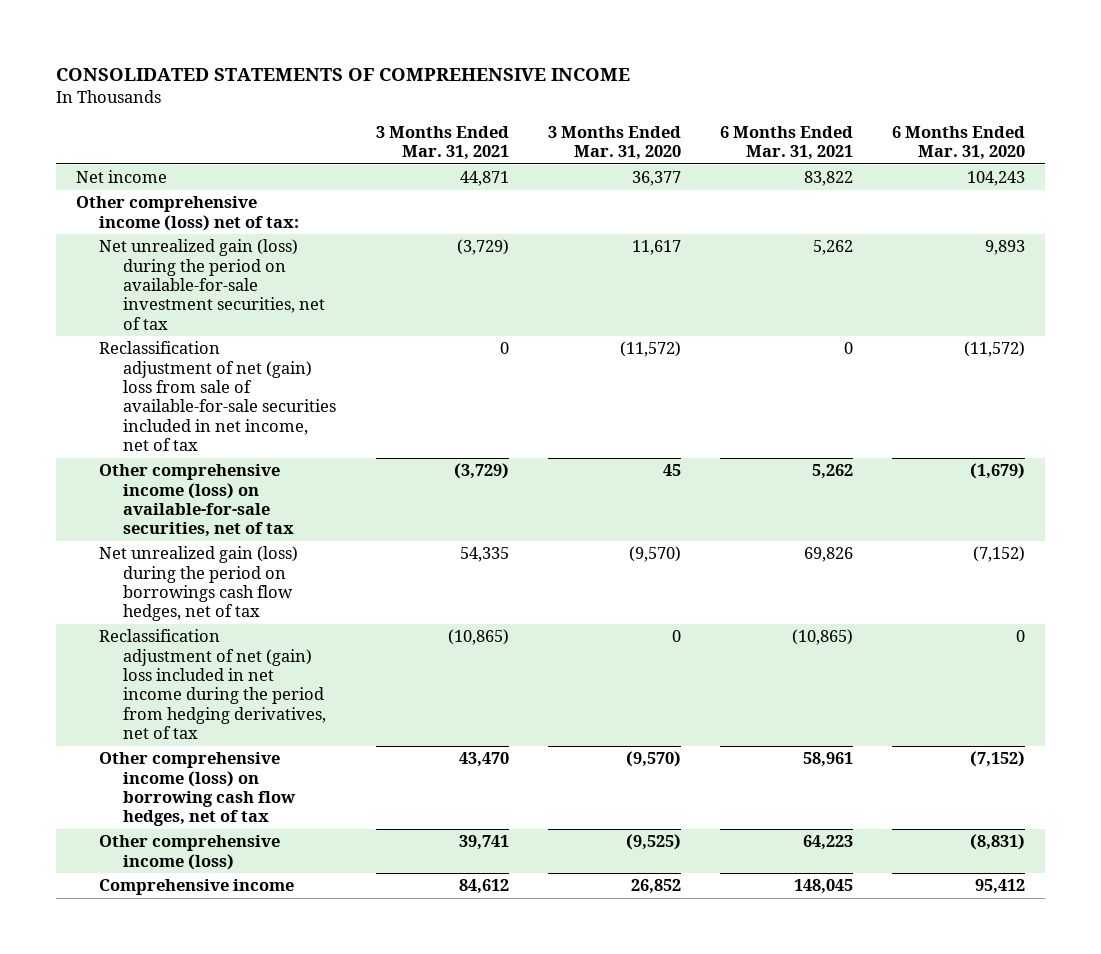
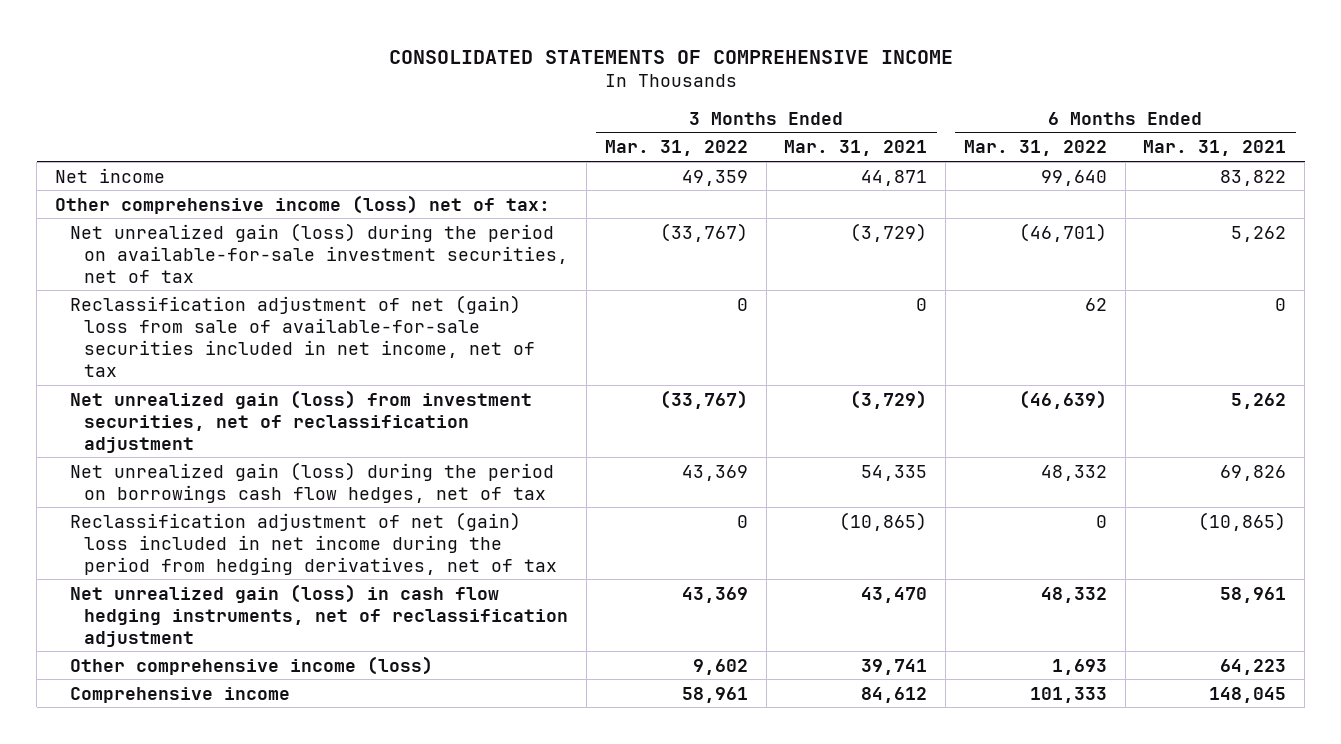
[547,125,681,161] 3 Months Ended Mar. 31, 2020 -> none
[892,125,1026,161] 6 Months Ended Mar. 31, 2020 -> none
none -> [604,140,748,157] Mar. 31, 2022
none -> [963,140,1107,157] Mar. 31, 2022
[99,464,295,538] Other comprehensive income (loss) on available-for-sale securities, net of tax -> [69,389,532,453] Net unrealized gain (loss) from investment securities, net of reclassification adjustment
[99,752,297,827] Other comprehensive income (loss) on borrowing cash flow hedges, net of tax -> [69,583,569,647] Net unrealized gain (loss) in cash flow hedging instruments, net of reclassification adjustment

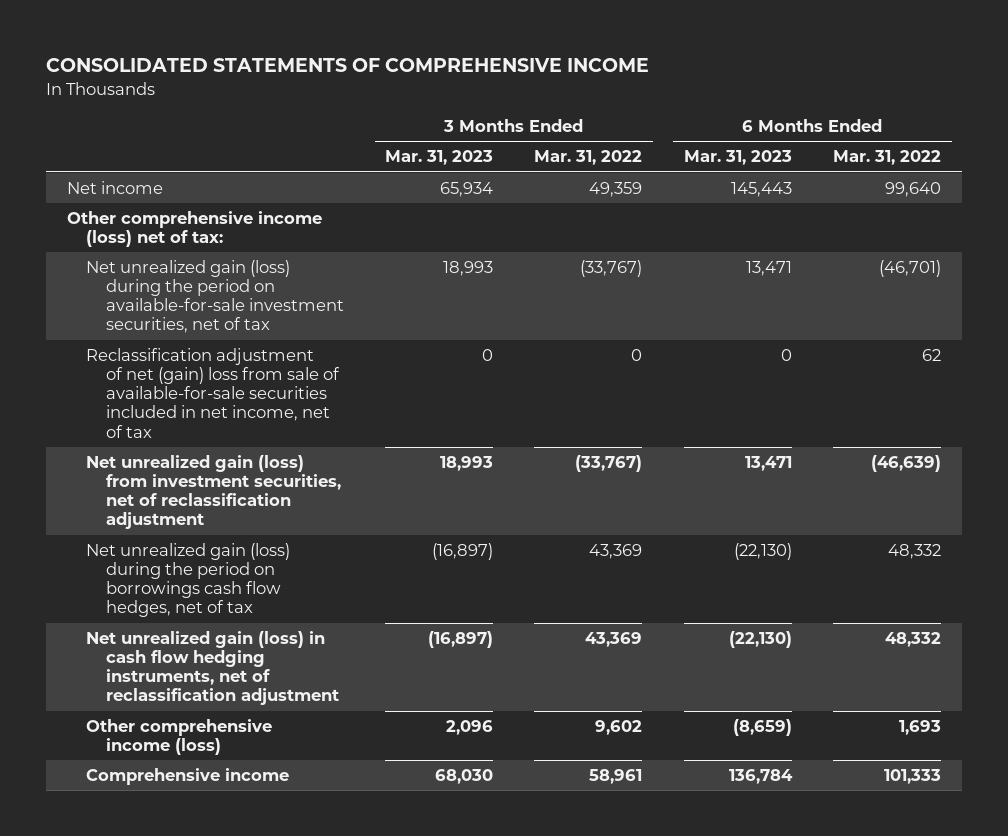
[784,140,928,157] Mar. 31, 2021 -> none
[1143,140,1287,157] Mar. 31, 2021 -> none
none -> [384,150,493,166] Mar. 31, 2023
none -> [683,150,792,166] Mar. 31, 2023
[69,511,558,575] Reclassification adjustment of net (gain) loss included in net income during the period from hedging derivatives, net of tax -> none

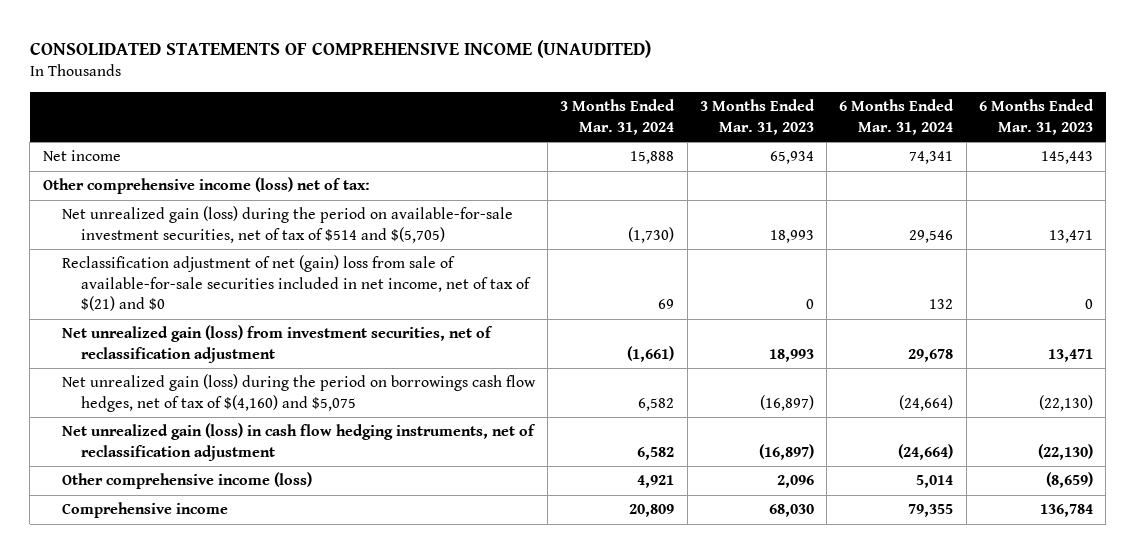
[46,58,650,73] CONSOLIDATED STATEMENTS OF COMPREHENSIVE INCOME -> [29,39,651,58] CONSOLIDATED STATEMENTS OF COMPREHENSIVE INCOME (UNAUDITED)
[534,150,643,166] Mar. 31, 2022 -> none
[833,150,942,166] Mar. 31, 2022 -> none
none -> [560,99,676,135] 3 Months Ended Mar. 31, 2024
none -> [839,99,955,135] 6 Months Ended Mar. 31, 2024
[86,259,344,334] Net unrealized gain (loss) during the period on available-for-sale investment securities, net of tax -> [61,206,513,243] Net unrealized gain (loss) during the period on available-for-sale investment securities, net of tax of $514 and $(5,705)
[86,347,340,438] Reclassification adjustment of net (gain) loss from sale of available-for-sale securities included in net income, net of tax -> [61,255,531,312] Reclassification adjustment of net (gain) loss from sale of available-for-sale securities included in net income, net of tax of $(21) and $0
[86,542,291,618] Net unrealized gain (loss) during the period on borrowings cash flow hedges, net of tax -> [61,374,536,412] Net unrealized gain (loss) during the period on borrowings cash flow hedges, net of tax of $(4,160) and $5,075

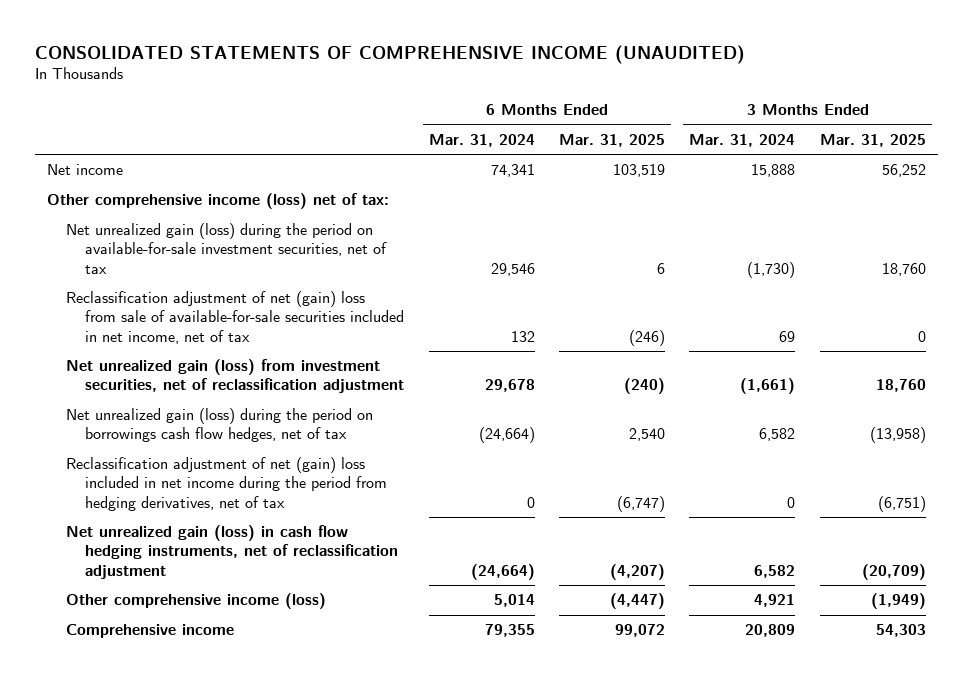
[699,99,815,135] 3 Months Ended Mar. 31, 2023 -> none
[978,99,1094,135] 6 Months Ended Mar. 31, 2023 -> none
none -> [559,133,666,147] Mar. 31, 2025
none -> [819,133,926,147] Mar. 31, 2025
[61,206,513,243] Net unrealized gain (loss) during the period on available-for-sale investment securities, net of tax of $514 and $(5,705) -> [66,223,388,274] Net unrealized gain (loss) during the period on available-for-sale investment securities, net of tax
[61,255,531,312] Reclassification adjustment of net (gain) loss from sale of available-for-sale securities included in net income, net of tax of $(21) and $0 -> [66,291,405,344] Reclassification adjustment of net (gain) loss from sale of available-for-sale securities included in net income, net of tax
[61,374,536,412] Net unrealized gain (loss) during the period on borrowings cash flow hedges, net of tax of $(4,160) and $5,075 -> [66,408,374,443] Net unrealized gain (loss) during the period on borrowings cash flow hedges, net of tax
none -> [66,457,388,511] Reclassification adjustment of net (gain) loss included in net income during the period from hedging derivatives, net of tax

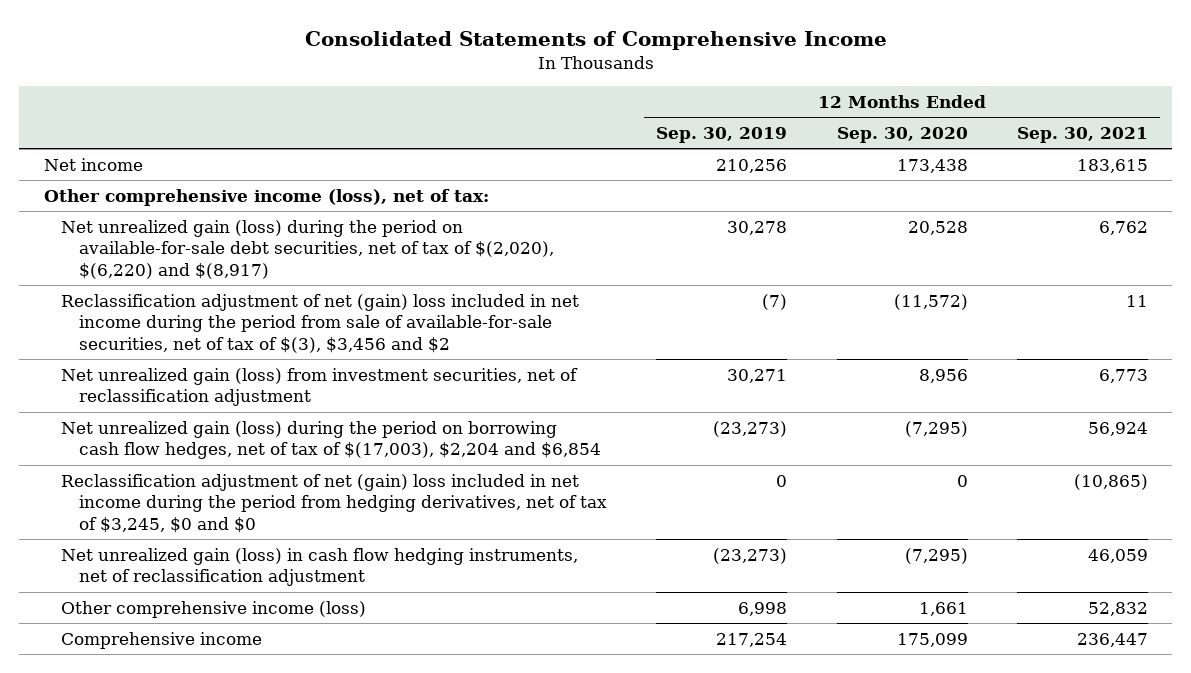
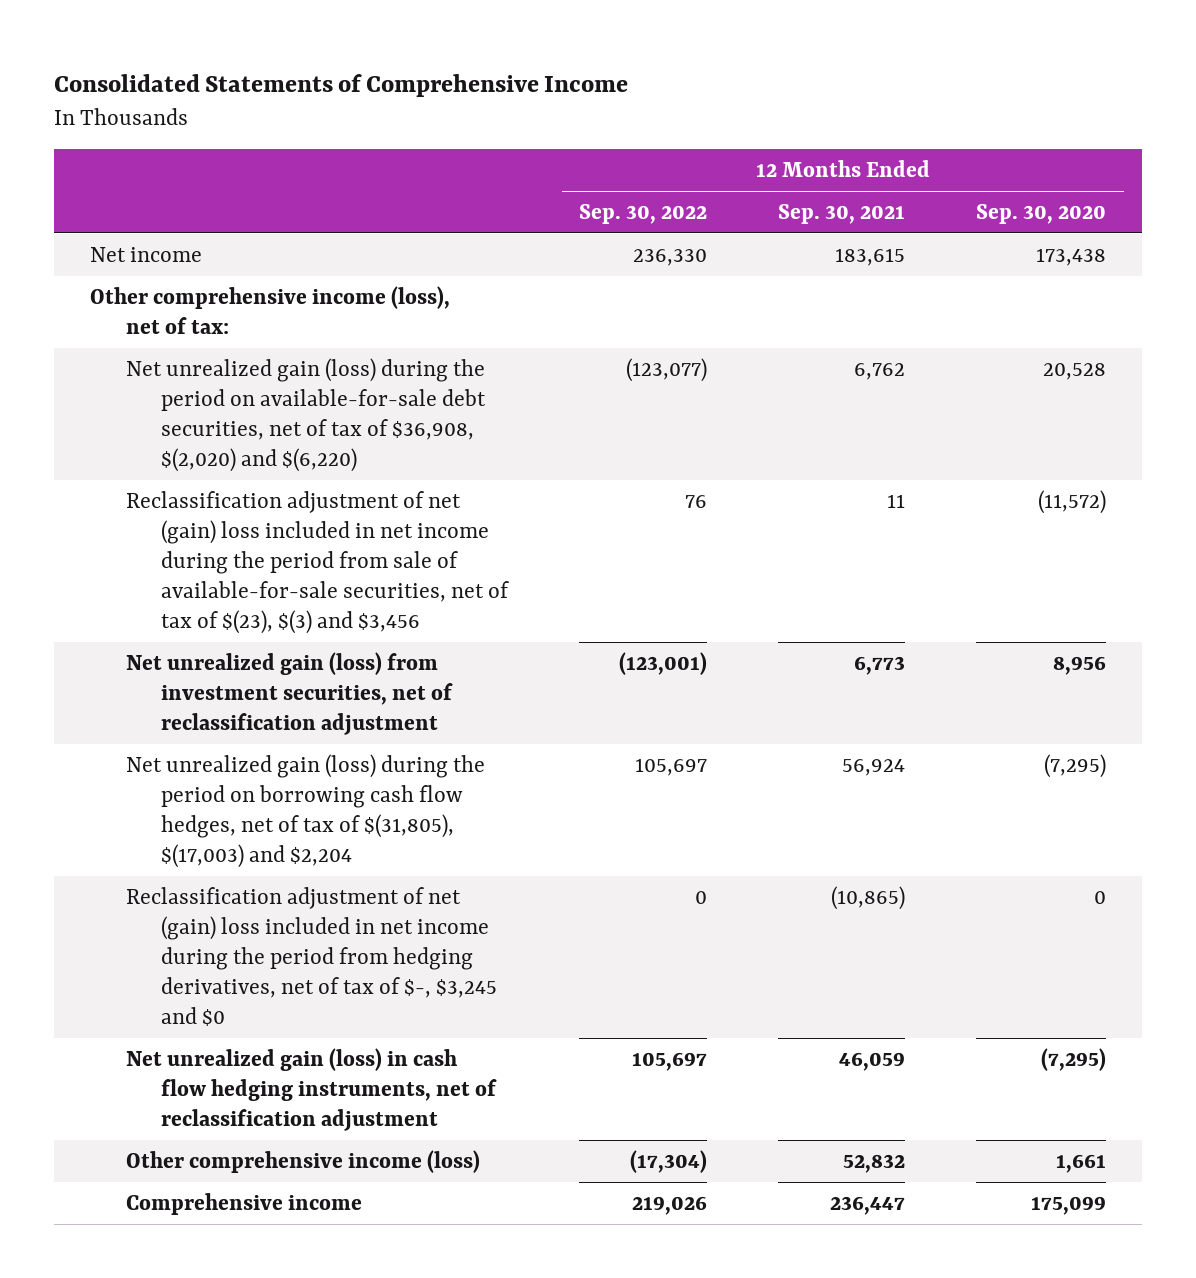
[656,126,788,143] Sep. 30, 2019 -> none
none -> [579,203,708,224] Sep. 30, 2022
[61,219,555,279] Net unrealized gain (loss) during the period on available-for-sale debt securities, net of tax of $(2,020), $(6,220) and $(8,917) -> [125,357,487,472] Net unrealized gain (loss) during the period on available-for-sale debt securities, net of tax of $36,908, $(2,020) and $(6,220)
[61,293,580,353] Reclassification adjustment of net (gain) loss included in net income during the period from sale of available-for-sale securities, net of tax of $(3), $3,456 and $2 -> [125,490,510,634] Reclassification adjustment of net (gain) loss included in net income during the period from sale of available-for-sale securities, net of tax of $(23), $(3) and $3,456
[61,420,602,460] Net unrealized gain (loss) during the period on borrowing cash flow hedges, net of tax of $(17,003), $2,204 and $6,854 -> [125,753,485,868] Net unrealized gain (loss) during the period on borrowing cash flow hedges, net of tax of $(31,805), $(17,003) and $2,204
[61,473,608,533] Reclassification adjustment of net (gain) loss included in net income during the period from hedging derivatives, net of tax of $3,245, $0 and $0 -> [125,886,498,1026] Reclassification adjustment of net (gain) loss included in net income during the period from hedging derivatives, net of tax of $-, $3,245 and $0

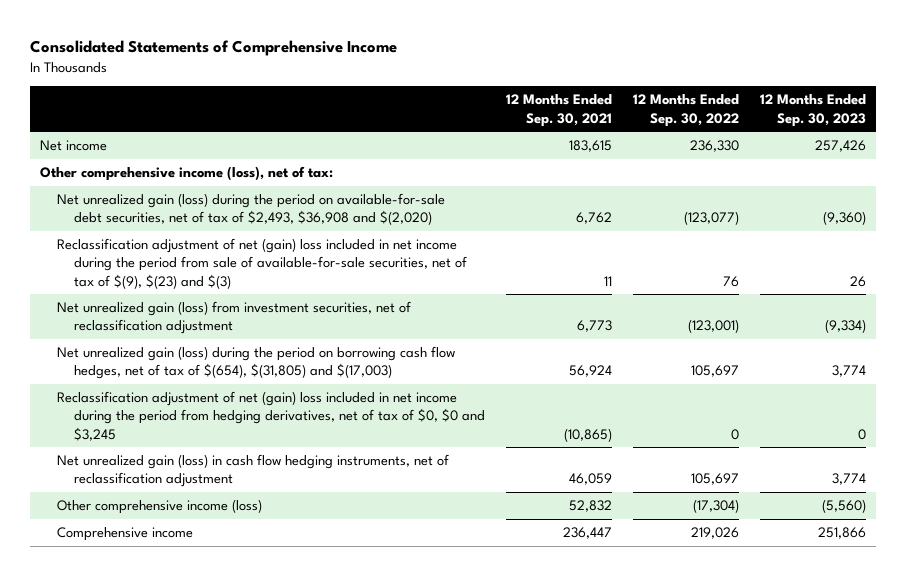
[976,203,1107,224] Sep. 30, 2020 -> none
none -> [759,94,866,127] 12 Months Ended Sep. 30, 2023
[125,357,487,472] Net unrealized gain (loss) during the period on available-for-sale debt securities, net of tax of $36,908, $(2,020) and $(6,220) -> [57,193,446,226] Net unrealized gain (loss) during the period on available-for-sale debt securities, net of tax of $2,493, $36,908 and $(2,020)
[125,490,510,634] Reclassification adjustment of net (gain) loss included in net income during the period from sale of available-for-sale securities, net of tax of $(23), $(3) and $3,456 -> [57,238,467,289] Reclassification adjustment of net (gain) loss included in net income during the period from sale of available-for-sale securities, net of tax of $(9), $(23) and $(3)
[125,753,485,868] Net unrealized gain (loss) during the period on borrowing cash flow hedges, net of tax of $(31,805), $(17,003) and $2,204 -> [57,346,456,380] Net unrealized gain (loss) during the period on borrowing cash flow hedges, net of tax of $(654), $(31,805) and $(17,003)
[125,886,498,1026] Reclassification adjustment of net (gain) loss included in net income during the period from hedging derivatives, net of tax of $-, $3,245 and $0 -> [57,391,485,441] Reclassification adjustment of net (gain) loss included in net income during the period from hedging derivatives, net of tax of $0, $0 and $3,245

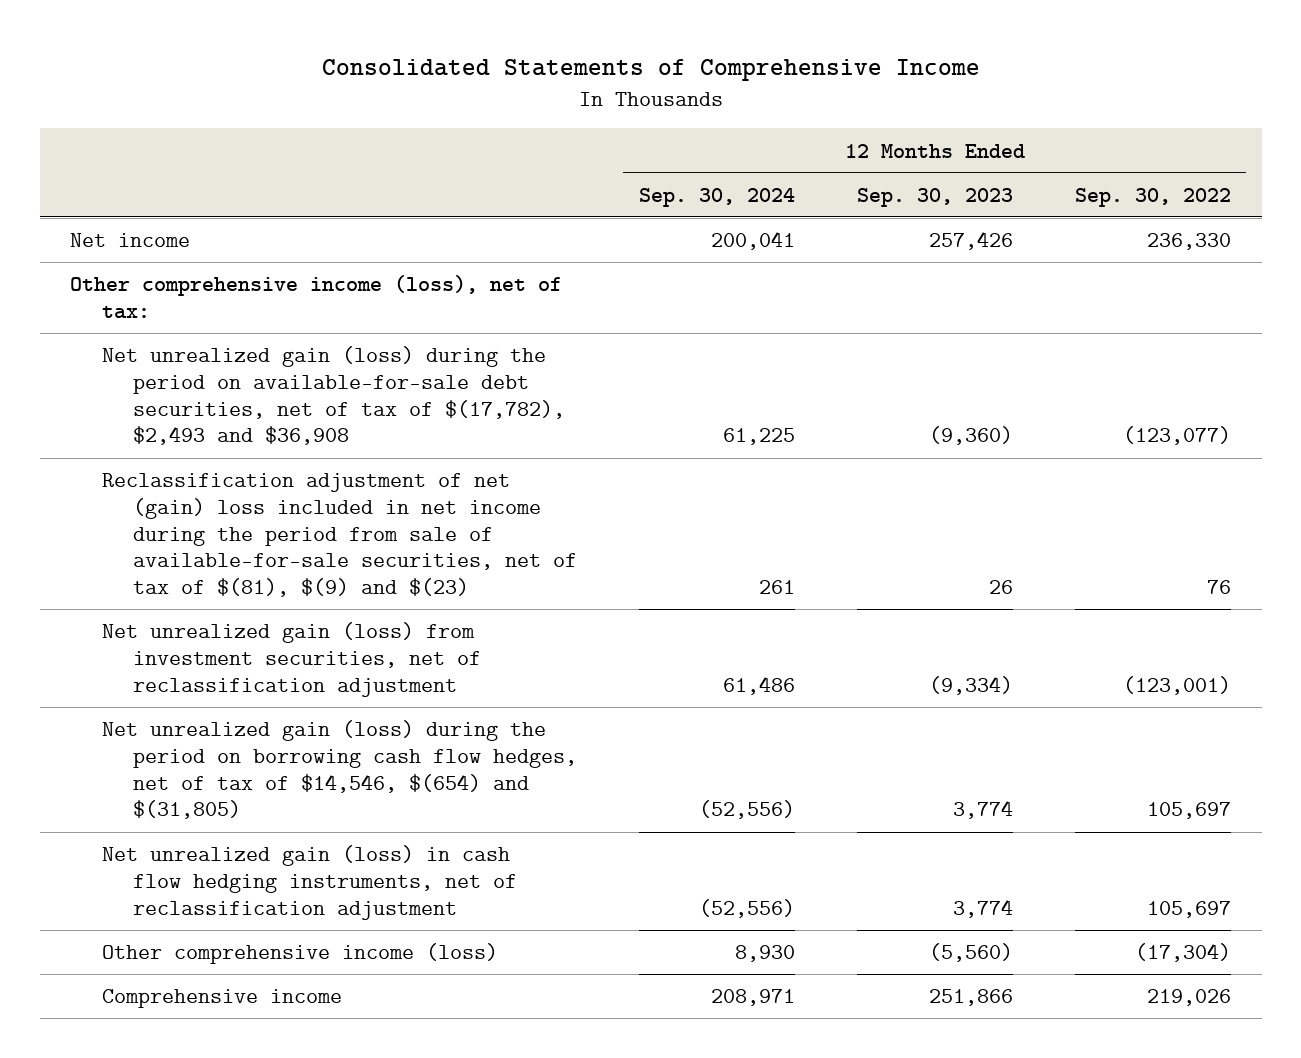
[505,94,612,127] 12 Months Ended Sep. 30, 2021 -> none
none -> [638,187,795,207] Sep. 30, 2024
[57,193,446,226] Net unrealized gain (loss) during the period on available-for-sale debt securities, net of tax of $2,493, $36,908 and $(2,020) -> [101,346,565,446] Net unrealized gain (loss) during the period on available-for-sale debt securities, net of tax of $(17,782), $2,493 and $36,908
[57,238,467,289] Reclassification adjustment of net (gain) loss included in net income during the period from sale of available-for-sale securities, net of tax of $(9), $(23) and $(3) -> [101,473,577,598] Reclassification adjustment of net (gain) loss included in net income during the period from sale of available-for-sale securities, net of tax of $(81), $(9) and $(23)
[57,391,485,441] Reclassification adjustment of net (gain) loss included in net income during the period from hedging derivatives, net of tax of $0, $0 and $3,245 -> none
[57,346,456,380] Net unrealized gain (loss) during the period on borrowing cash flow hedges, net of tax of $(654), $(31,805) and $(17,003) -> [101,720,577,820] Net unrealized gain (loss) during the period on borrowing cash flow hedges, net of tax of $14,546, $(654) and $(31,805)

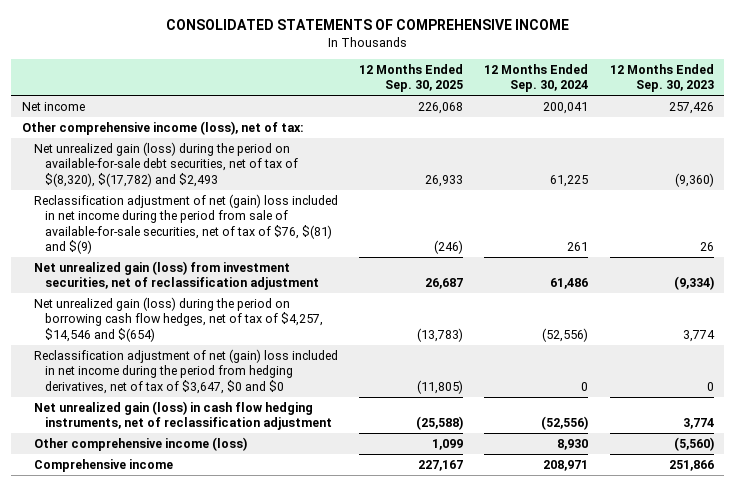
[321,58,980,81] Consolidated Statements of Comprehensive Income -> [165,19,569,31] CONSOLIDATED STATEMENTS OF COMPREHENSIVE INCOME
[1074,187,1231,207] Sep. 30, 2022 -> none
none -> [358,63,463,93] 12 Months Ended Sep. 30, 2025
[101,346,565,446] Net unrealized gain (loss) during the period on available-for-sale debt securities, net of tax of $(17,782), $2,493 and $36,908 -> [33,141,299,187] Net unrealized gain (loss) during the period on available-for-sale debt securities, net of tax of $(8,320), $(17,782) and $2,493
[101,473,577,598] Reclassification adjustment of net (gain) loss included in net income during the period from sale of available-for-sale securities, net of tax of $(81), $(9) and $(23) -> [33,193,338,254] Reclassification adjustment of net (gain) loss included in net income during the period from sale of available-for-sale securities, net of tax of $76, $(81) and $(9)
[101,720,577,820] Net unrealized gain (loss) during the period on borrowing cash flow hedges, net of tax of $14,546, $(654) and $(31,805) -> [33,296,324,342] Net unrealized gain (loss) during the period on borrowing cash flow hedges, net of tax of $4,257, $14,546 and $(654)
none -> [33,348,338,394] Reclassification adjustment of net (gain) loss included in net income during the period from hedging derivatives, net of tax of $3,647, $0 and $0

